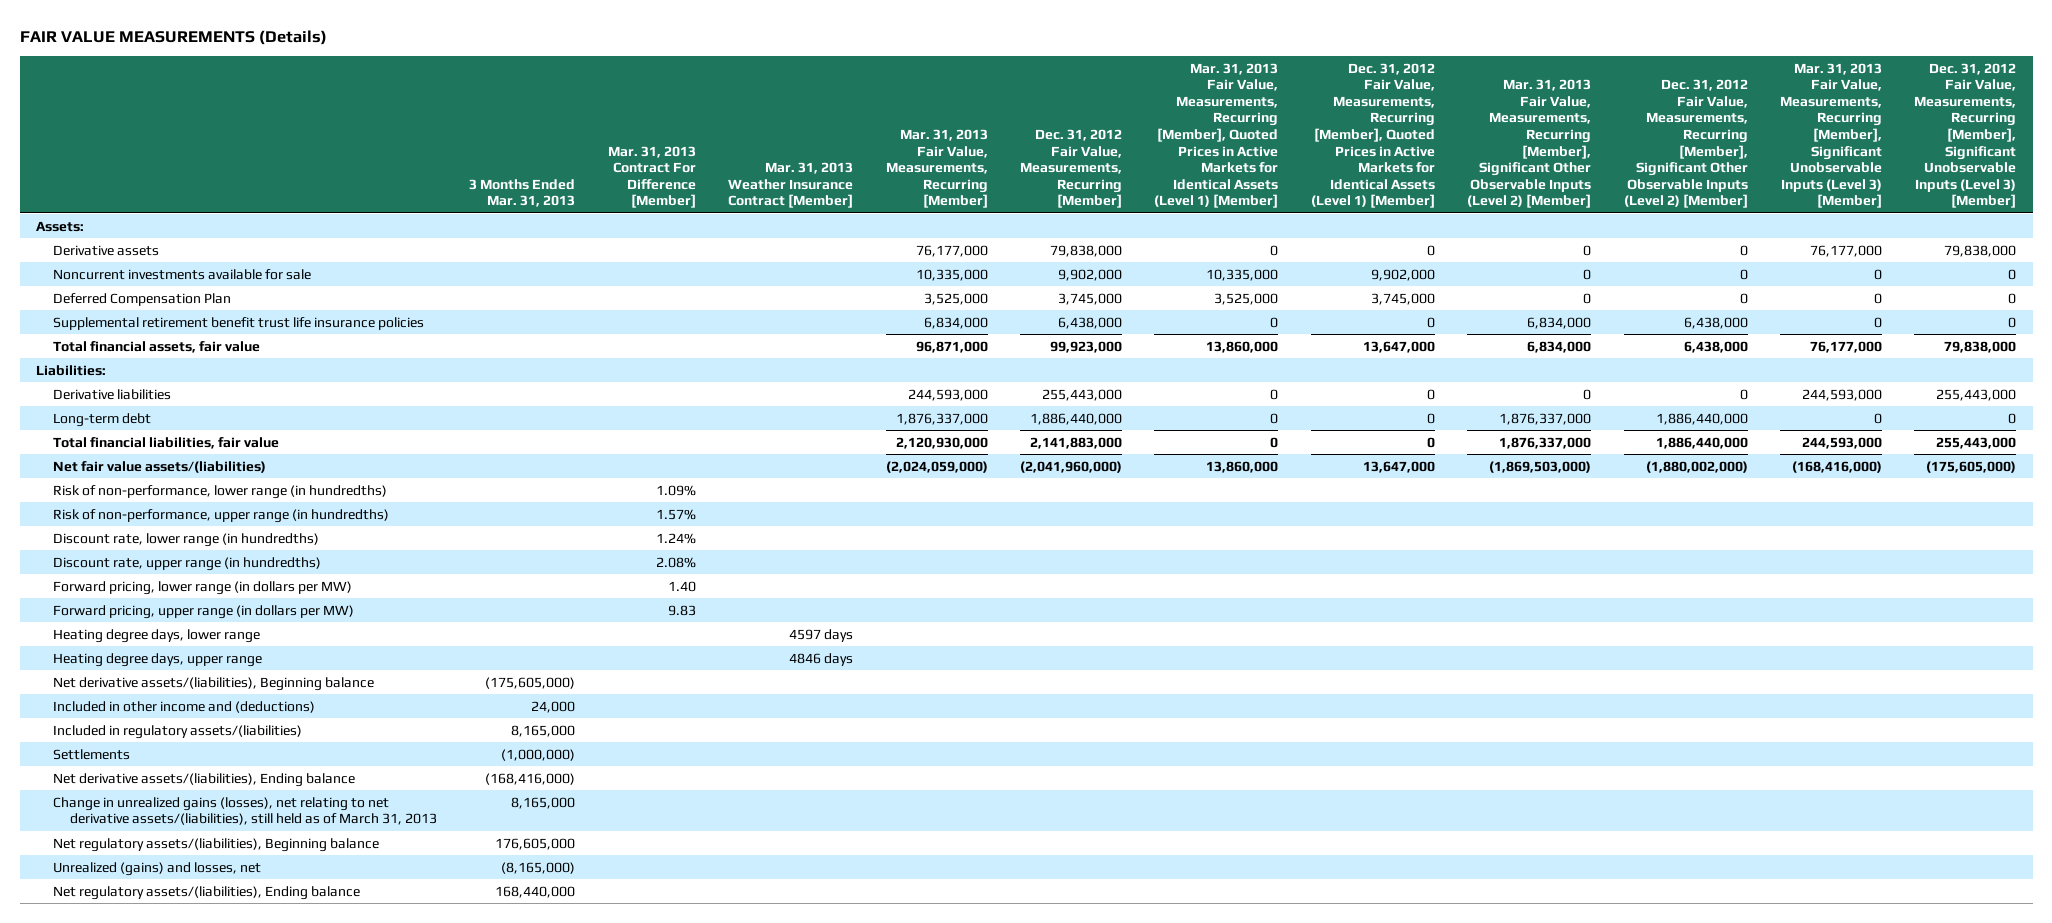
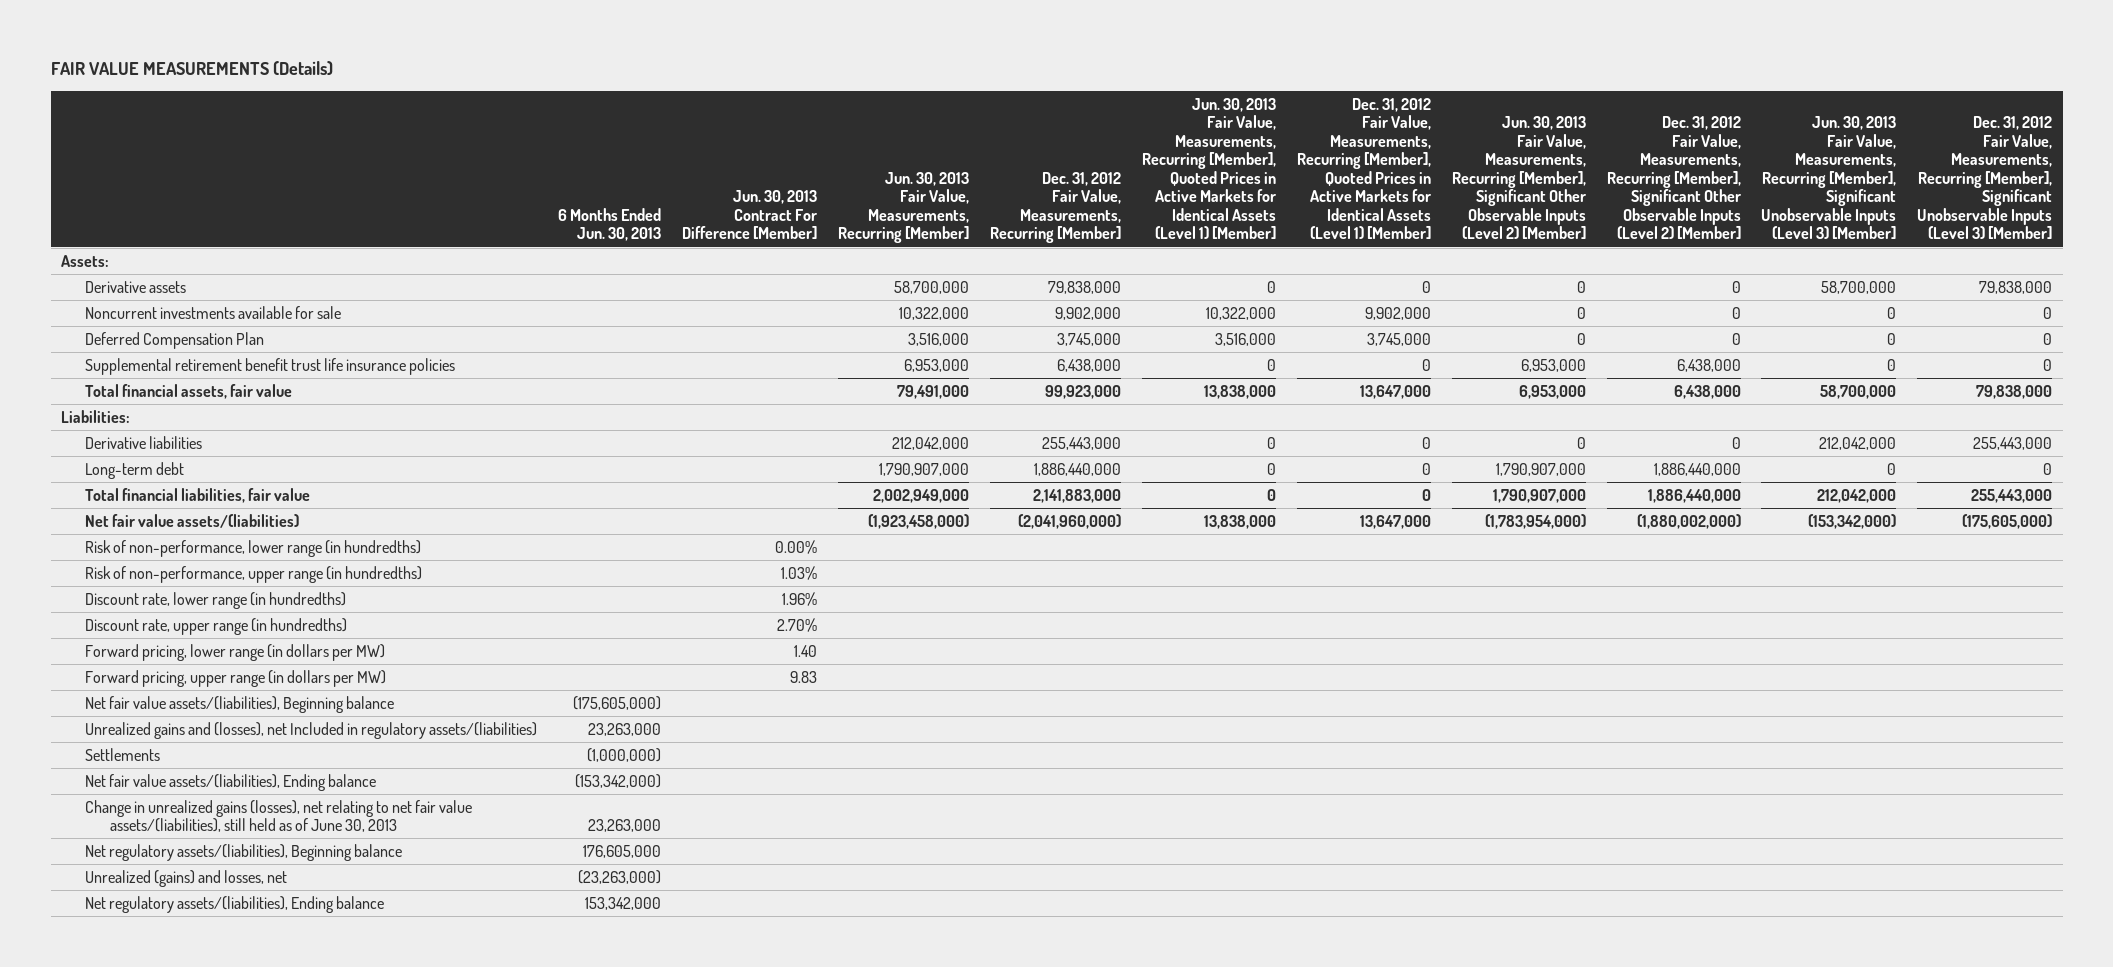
[469,178,576,208] 3 Months Ended Mar. 31, 2013 -> none
[607,145,696,209] Mar. 31, 2013 Contract For Difference [Member] -> none
[728,162,854,209] Mar. 31, 2013 Weather Insurance Contract [Member] -> none
[885,129,988,209] Mar. 31, 2013 Fair Value, Measurements, Recurring [Member] -> none
[1154,62,1279,209] Mar. 31, 2013 Fair Value, Measurements, Recurring [Member], Quoted Prices in Active Markets for Identical Assets (Level 1) [Member] -> none
[1467,79,1592,209] Mar. 31, 2013 Fair Value, Measurements, Recurring [Member], Significant Other Observable Inputs (Level 2) [Member] -> none
[1780,62,1883,209] Mar. 31, 2013 Fair Value, Measurements, Recurring [Member], Significant Unobservable Inputs (Level 3) [Member] -> none
none -> [558,207,662,242] 6 Months Ended Jun. 30, 2013
none -> [682,190,818,240] Jun. 30, 2013 Contract For Difference [Member]
none -> [838,171,970,244] Jun. 30, 2013 Fair Value, Measurements, Recurring [Member]
none -> [1141,97,1276,240] Jun. 30, 2013 Fair Value, Measurements, Recurring [Member], Quoted Prices in Active Markets for Identical Assets (Level 1) [Member]
none -> [1451,116,1586,240] Jun. 30, 2013 Fair Value, Measurements, Recurring [Member], Significant Other Observable Inputs (Level 2) [Member]
none -> [1761,116,1897,240] Jun. 30, 2013 Fair Value, Measurements, Recurring [Member], Significant Unobservable Inputs (Level 3) [Member]
[52,628,260,643] Heating degree days, lower range -> none
[52,652,262,667] Heating degree days, upper range -> none
[52,700,315,713] Included in other income and (deductions) -> none
[52,676,374,691] Net derivative assets/(liabilities), Beginning balance -> [85,695,395,713] Net fair value assets/(liabilities), Beginning balance
[52,724,302,739] Included in regulatory assets/(liabilities) -> [85,721,538,739] Unrealized gains and (losses), net Included in regulatory assets/(liabilities)
[52,772,355,787] Net derivative assets/(liabilities), Ending balance -> [85,773,377,791] Net fair value assets/(liabilities), Ending balance
[52,796,437,826] Change in unrealized gains (losses), net relating to net derivative assets/(liabilities), still held as of March 31, 2013 -> [85,799,473,833] Change in unrealized gains (losses), net relating to net fair value assets/(liabilities), still held as of June 30, 2013

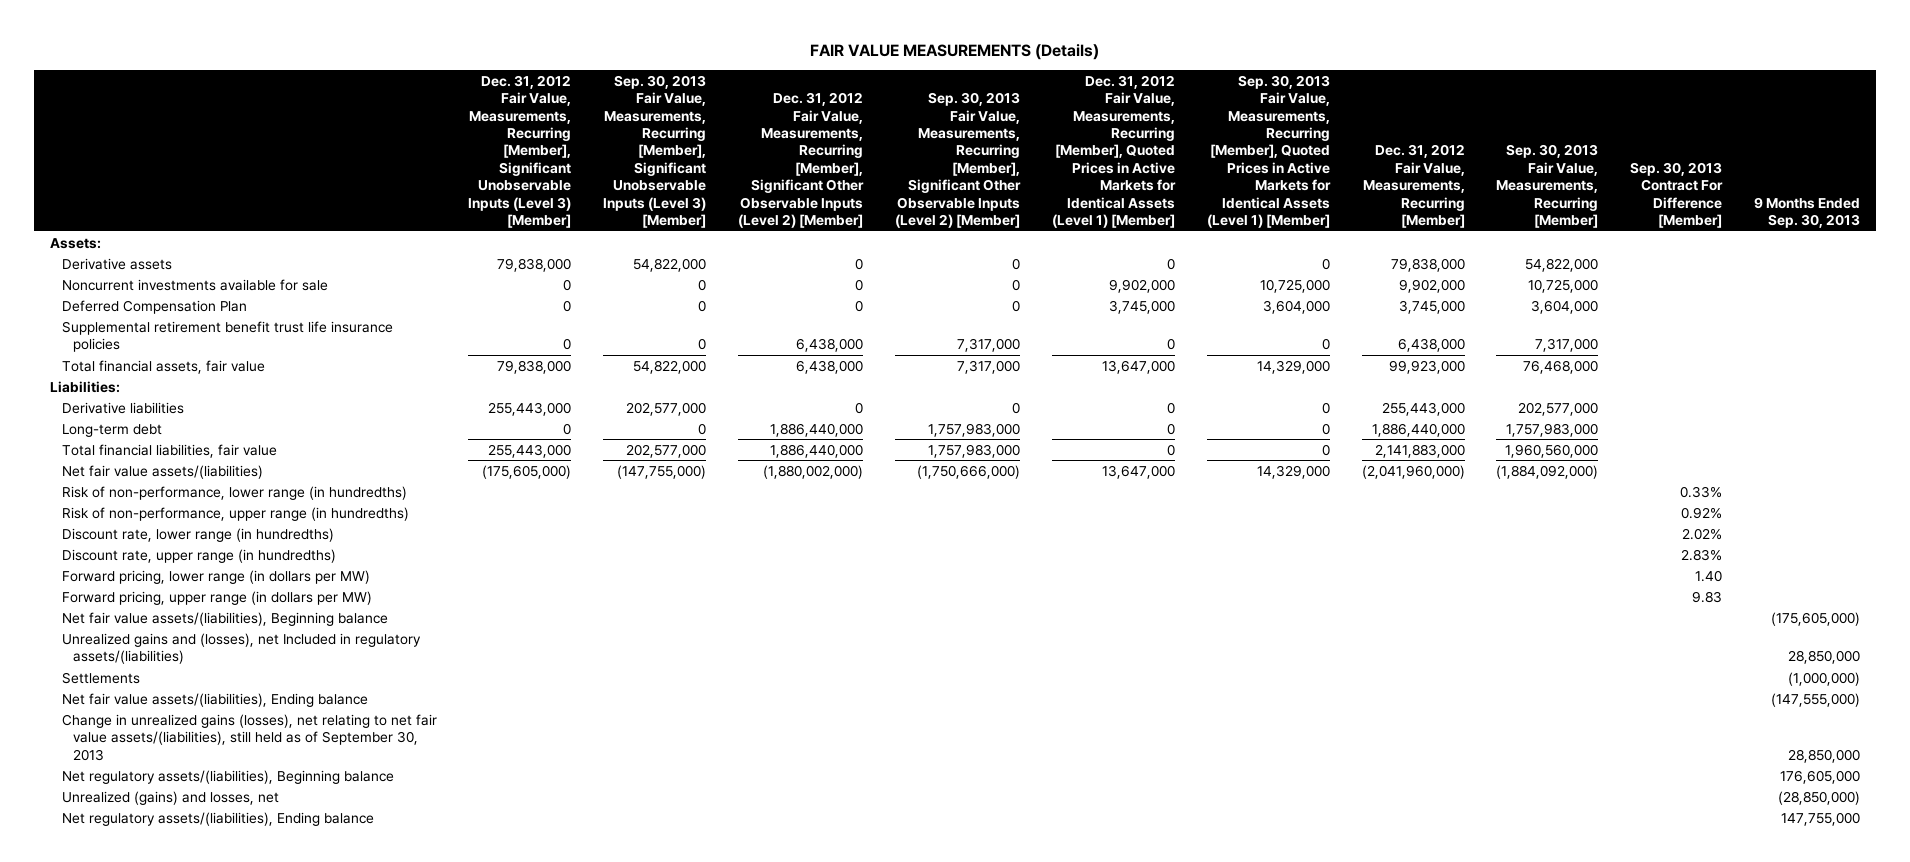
[558,207,662,242] 6 Months Ended Jun. 30, 2013 -> none
[682,190,818,240] Jun. 30, 2013 Contract For Difference [Member] -> none
[838,171,970,244] Jun. 30, 2013 Fair Value, Measurements, Recurring [Member] -> none
[1141,97,1276,240] Jun. 30, 2013 Fair Value, Measurements, Recurring [Member], Quoted Prices in Active Markets for Identical Assets (Level 1) [Member] -> none
[1451,116,1586,240] Jun. 30, 2013 Fair Value, Measurements, Recurring [Member], Significant Other Observable Inputs (Level 2) [Member] -> none
[1761,116,1897,240] Jun. 30, 2013 Fair Value, Measurements, Recurring [Member], Significant Unobservable Inputs (Level 3) [Member] -> none
none -> [603,74,707,229] Sep. 30, 2013 Fair Value, Measurements, Recurring [Member], Significant Unobservable Inputs (Level 3) [Member]
none -> [895,92,1022,229] Sep. 30, 2013 Fair Value, Measurements, Recurring [Member], Significant Other Observable Inputs (Level 2) [Member]
none -> [1206,74,1331,229] Sep. 30, 2013 Fair Value, Measurements, Recurring [Member], Quoted Prices in Active Markets for Identical Assets (Level 1) [Member]
none -> [1496,144,1599,229] Sep. 30, 2013 Fair Value, Measurements, Recurring [Member]
none -> [1630,161,1724,229] Sep. 30, 2013 Contract For Difference [Member]
none -> [1754,196,1861,229] 9 Months Ended Sep. 30, 2013
[85,799,473,833] Change in unrealized gains (losses), net relating to net fair value assets/(liabilities), still held as of June 30, 2013 -> [61,713,437,761] Change in unrealized gains (losses), net relating to net fair value assets/(liabilities), still held as of September 30, 2013

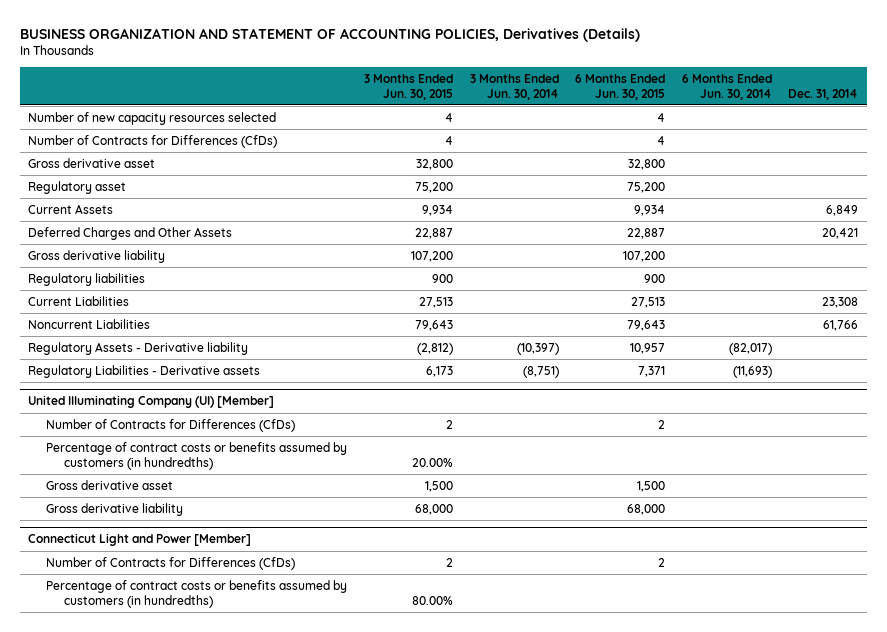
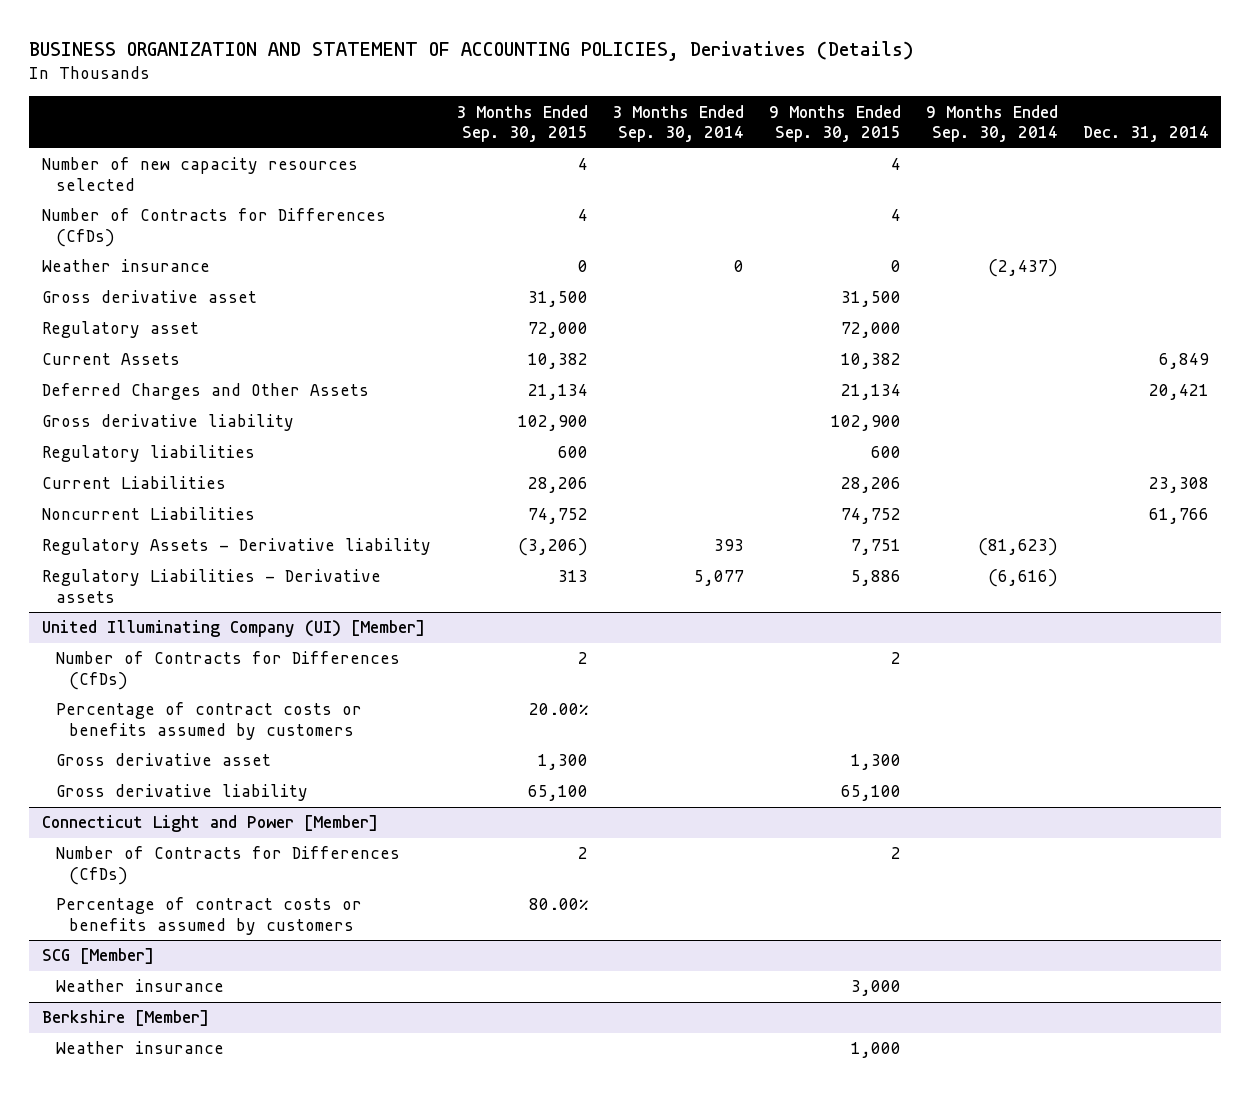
[363,73,453,100] 3 Months Ended Jun. 30, 2015 -> none
[469,73,559,100] 3 Months Ended Jun. 30, 2014 -> none
[575,73,666,100] 6 Months Ended Jun. 30, 2015 -> none
[681,73,772,100] 6 Months Ended Jun. 30, 2014 -> none
none -> [455,104,588,143] 3 Months Ended Sep. 30, 2015
none -> [612,104,745,143] 3 Months Ended Sep. 30, 2014
none -> [769,104,902,143] 9 Months Ended Sep. 30, 2015
none -> [925,104,1058,143] 9 Months Ended Sep. 30, 2014
none -> [41,259,210,273] Weather insurance
[46,441,348,470] Percentage of contract costs or benefits assumed by customers (in hundredths) -> [55,702,362,740] Percentage of contract costs or benefits assumed by customers
[46,579,348,608] Percentage of contract costs or benefits assumed by customers (in hundredths) -> [55,897,362,935] Percentage of contract costs or benefits assumed by customers
none -> [41,948,154,965] SCG [Member]
none -> [55,979,224,993] Weather insurance
none -> [41,1010,209,1027] Berkshire [Member]
none -> [55,1041,224,1055] Weather insurance

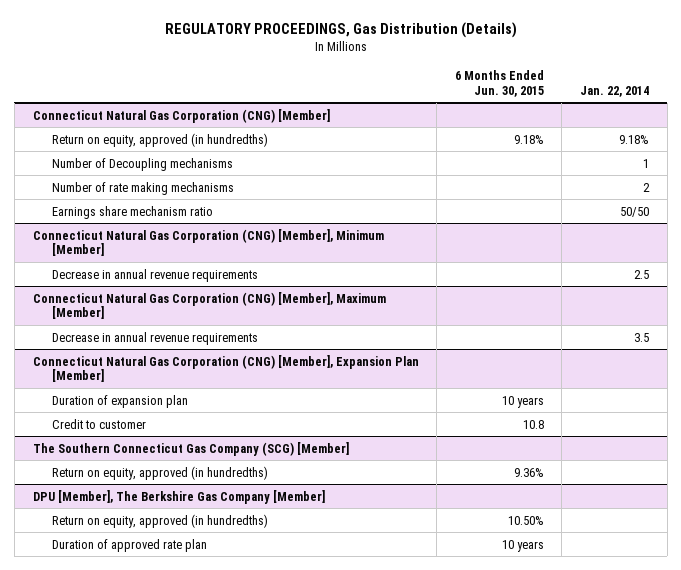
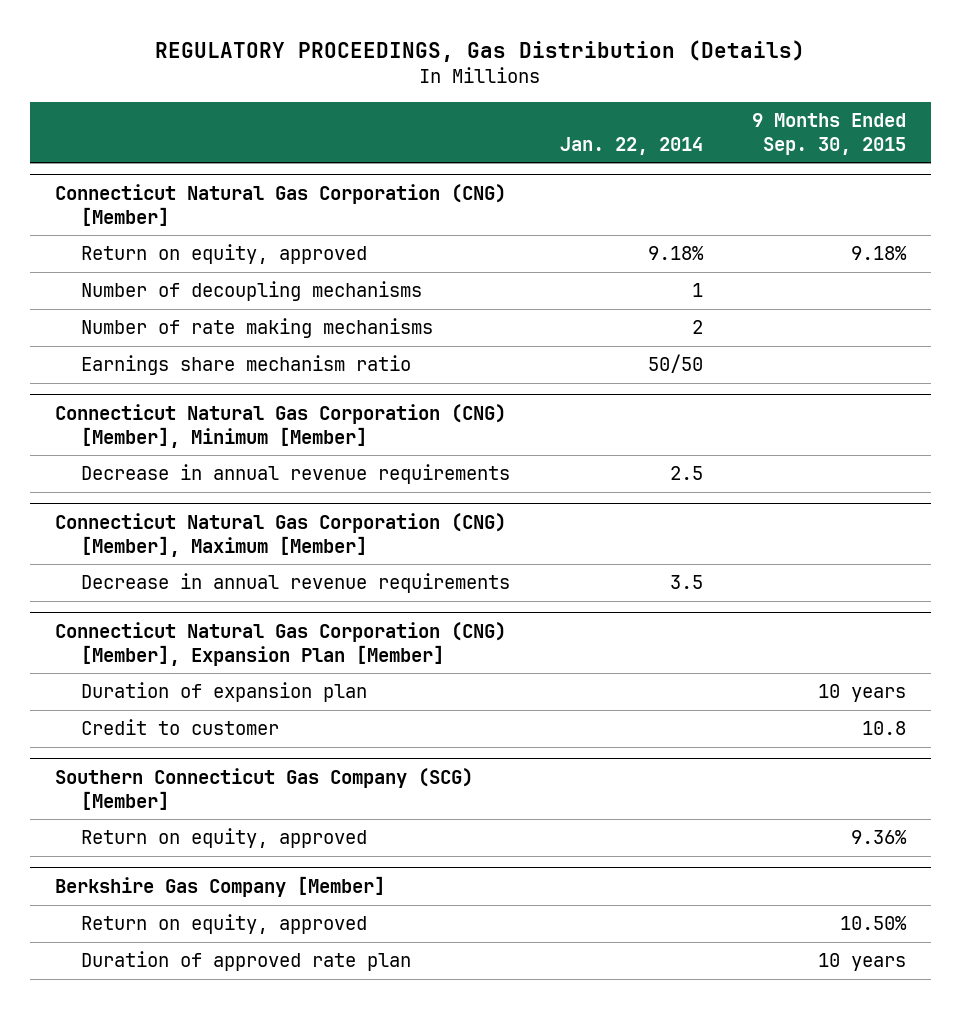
[454,69,544,97] 6 Months Ended Jun. 30, 2015 -> none
none -> [752,112,907,155] 9 Months Ended Sep. 30, 2015
[51,132,268,147] Return on equity, approved (in hundredths) -> [81,244,368,265] Return on equity, approved
[51,157,233,171] Number of Decoupling mechanisms -> [81,281,423,302] Number of decoupling mechanisms
[32,441,349,456] The Southern Connecticut Gas Company (SCG) [Member] -> [54,767,473,810] Southern Connecticut Gas Company (SCG) [Member]
[51,465,268,480] Return on equity, approved (in hundredths) -> [81,828,368,849] Return on equity, approved
[32,489,325,504] DPU [Member], The Berkshire Gas Company [Member] -> [54,875,385,897] Berkshire Gas Company [Member]
[51,513,268,528] Return on equity, approved (in hundredths) -> [81,914,368,935] Return on equity, approved

